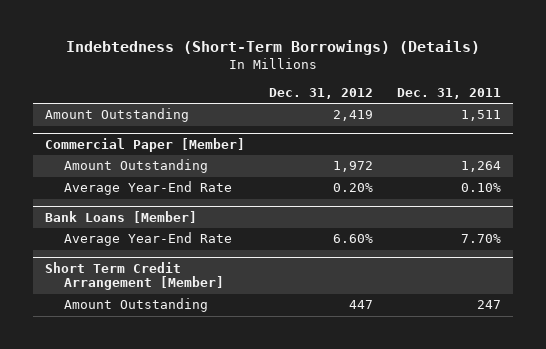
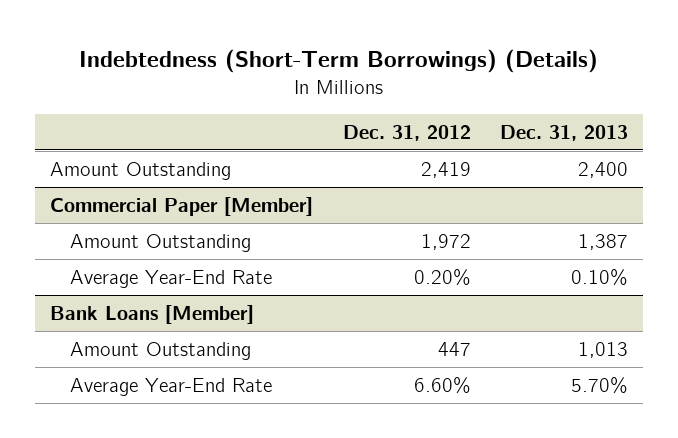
[397,87,502,99] Dec. 31, 2011 -> none
none -> [500,124,629,141] Dec. 31, 2013
[45,261,225,291] Short Term Credit Arrangement [Member] -> none
[64,232,233,247] Average Year-End Rate -> [69,377,272,396] Average Year-End Rate

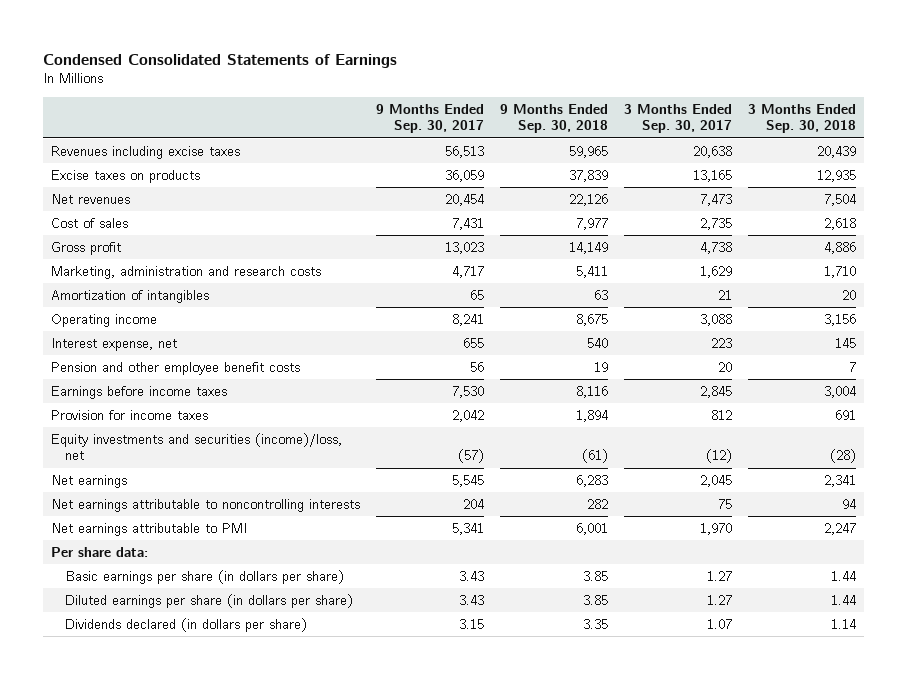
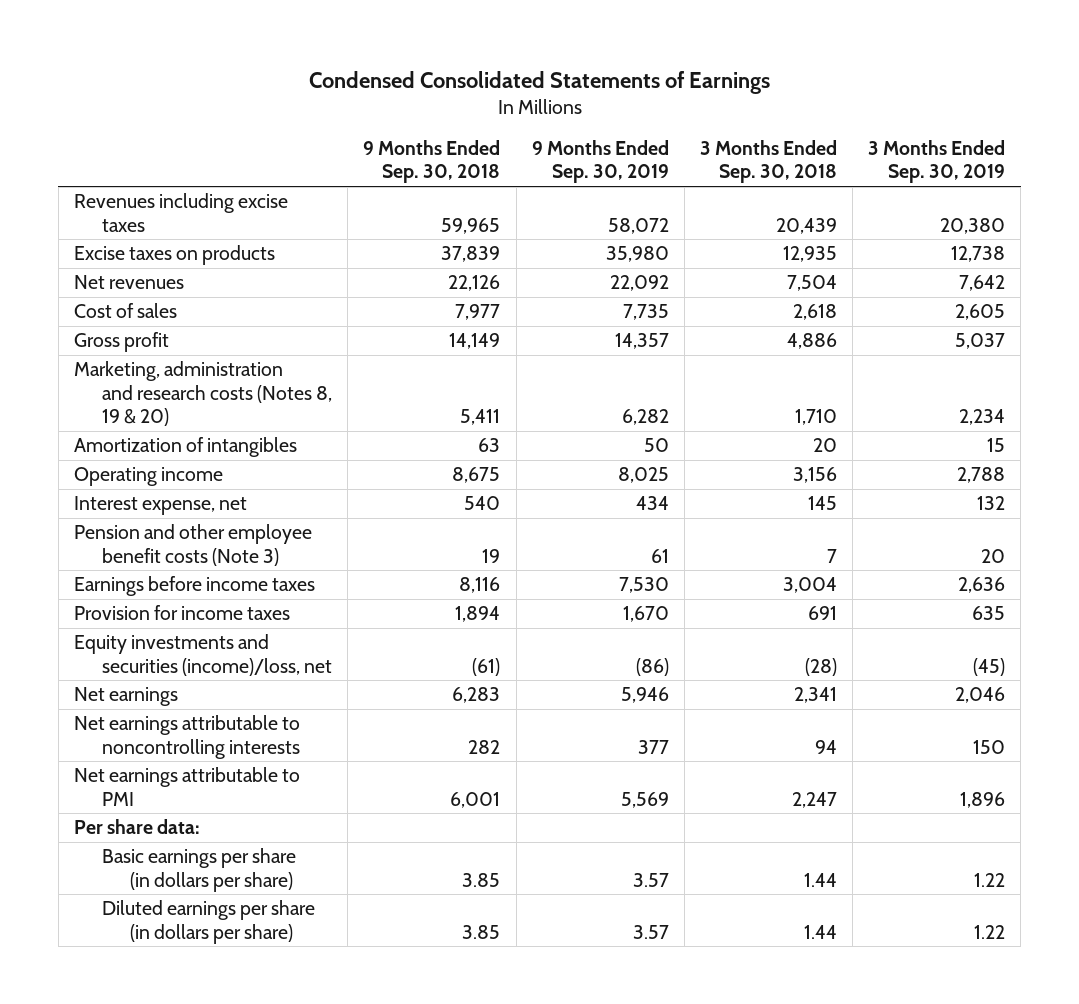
[376,104,485,134] 9 Months Ended Sep. 30, 2017 -> none
[624,104,733,134] 3 Months Ended Sep. 30, 2017 -> none
none -> [531,139,669,184] 9 Months Ended Sep. 30, 2019
none -> [868,139,1006,184] 3 Months Ended Sep. 30, 2019
[51,265,322,279] Marketing, administration and research costs -> [74,361,333,427] Marketing, administration and research costs (Notes 8, 19 & 20)
[51,361,301,375] Pension and other employee benefit costs -> [74,524,313,566] Pension and other employee benefit costs (Note 3)
[65,617,308,632] Dividends declared (in dollars per share) -> none

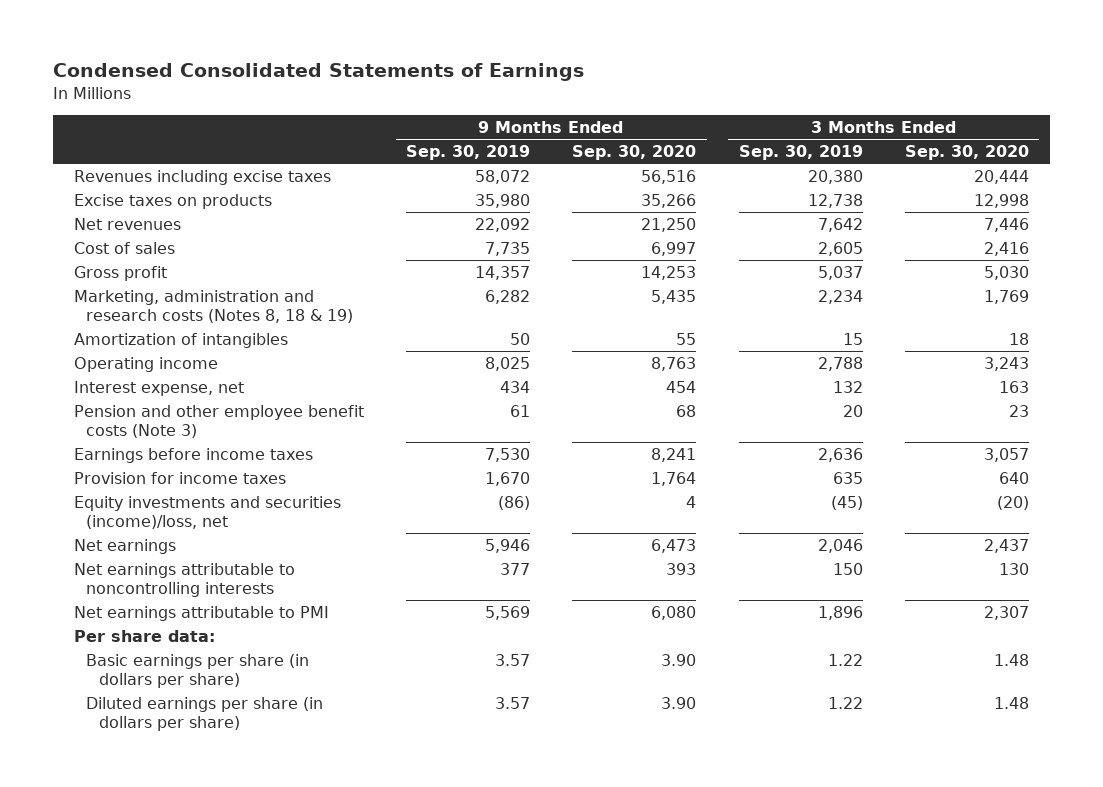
[363,139,501,184] 9 Months Ended Sep. 30, 2018 -> none
[699,139,837,184] 3 Months Ended Sep. 30, 2018 -> none
none -> [572,145,697,161] Sep. 30, 2020
none -> [904,145,1029,161] Sep. 30, 2020
[74,361,333,427] Marketing, administration and research costs (Notes 8, 19 & 20) -> [73,289,354,323] Marketing, administration and research costs (Notes 8, 18 & 19)

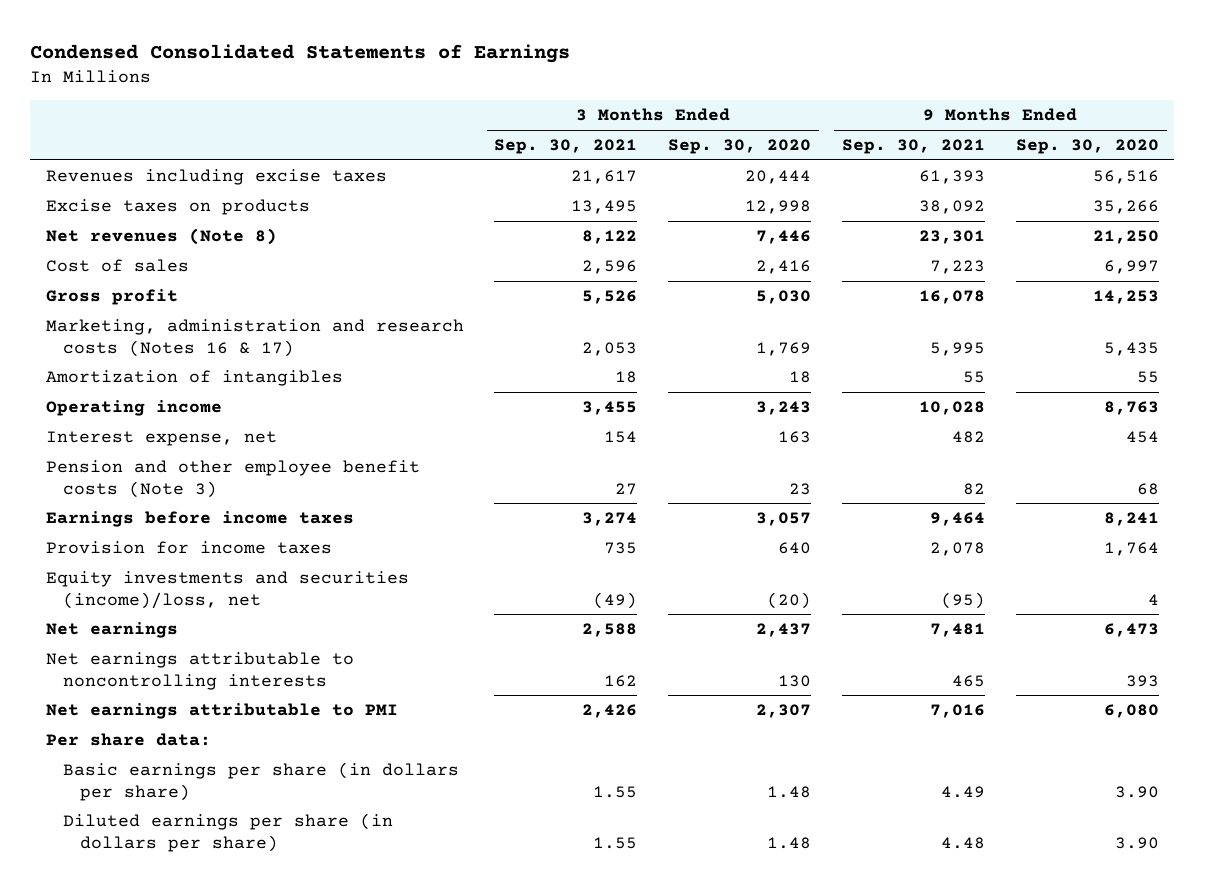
[406,145,531,161] Sep. 30, 2019 -> none
[738,145,863,161] Sep. 30, 2019 -> none
none -> [494,139,638,155] Sep. 30, 2021
none -> [842,139,986,155] Sep. 30, 2021
[73,217,181,230] Net revenues -> [45,228,277,246] Net revenues (Note 8)
[73,289,354,323] Marketing, administration and research costs (Notes 8, 18 & 19) -> [45,319,464,357] Marketing, administration and research costs (Notes 16 & 17)

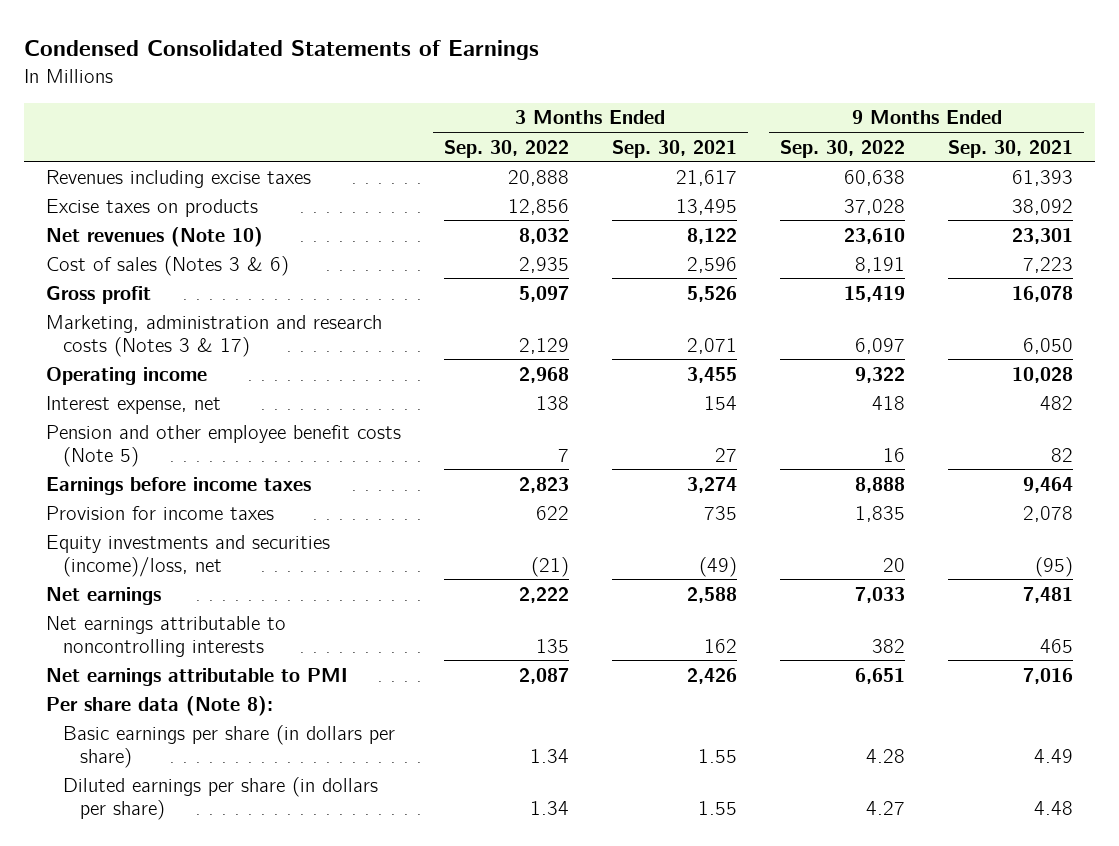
[668,139,812,155] Sep. 30, 2020 -> none
[1015,139,1159,155] Sep. 30, 2020 -> none
none -> [443,139,569,158] Sep. 30, 2022
none -> [780,139,906,158] Sep. 30, 2022
[45,228,277,246] Net revenues (Note 8) -> [45,226,263,247] Net revenues (Note 10)
[45,259,189,273] Cost of sales -> [45,255,289,276] Cost of sales (Notes 3 & 6)
[45,370,343,387] Amortization of intangibles -> none
[45,319,464,357] Marketing, administration and research costs (Notes 16 & 17) -> [45,314,382,357] Marketing, administration and research costs (Notes 3 & 17)
[582,341,638,356] 2,053 -> [687,337,738,354] 2,071
[930,341,986,356] 5,995 -> [1023,337,1074,354] 6,050
[45,460,420,498] Pension and other employee benefit costs (Note 3) -> [45,424,401,467] Pension and other employee benefit costs (Note 5)
[45,733,211,747] Per share data: -> [45,695,273,716] Per share data (Note 8):

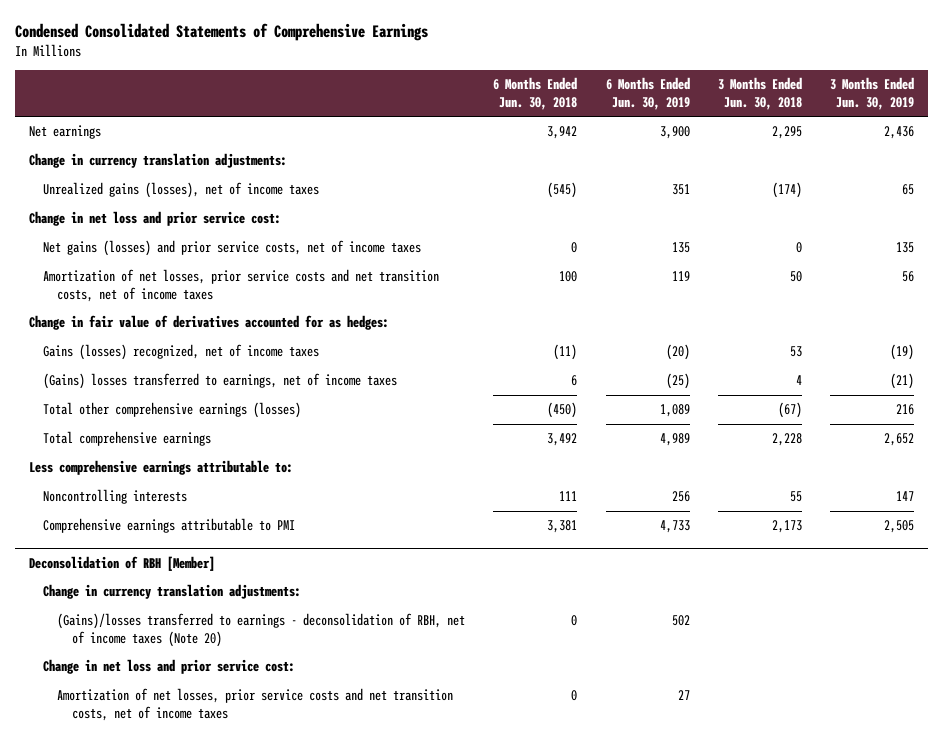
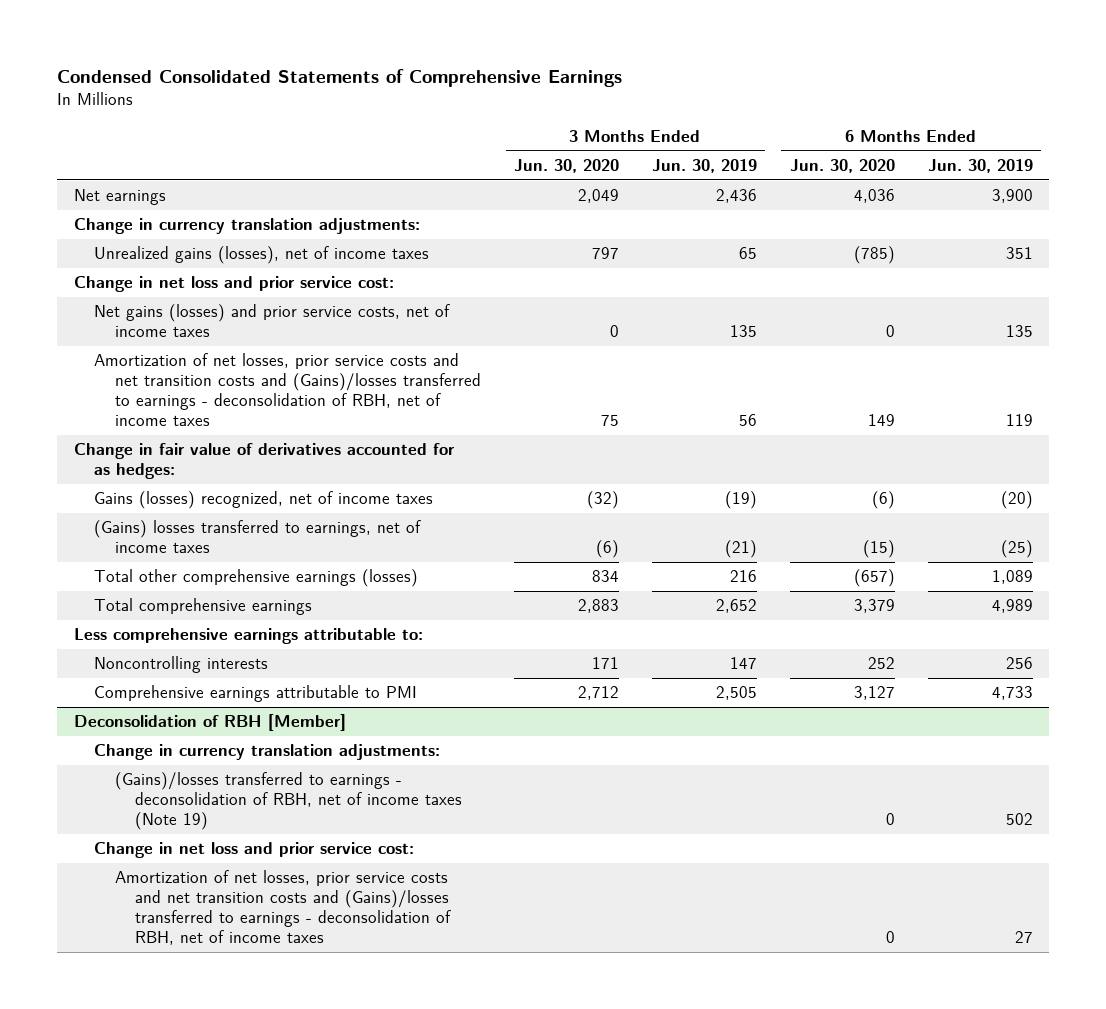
[493,77,578,110] 6 Months Ended Jun. 30, 2018 -> none
[717,77,802,110] 3 Months Ended Jun. 30, 2018 -> none
none -> [513,158,619,173] Jun. 30, 2020
none -> [789,158,895,173] Jun. 30, 2020
[43,269,440,302] Amortization of net losses, prior service costs and net transition costs, net of income taxes -> [94,353,481,427] Amortization of net losses, prior service costs and net transition costs and (Gains)/losses transferred to earnings - deconsolidation of RBH, net of income taxes
[57,613,466,647] (Gains)/losses transferred to earnings - deconsolidation of RBH, net of income taxes (Note 20) -> [114,772,463,831] (Gains)/losses transferred to earnings - deconsolidation of RBH, net of income taxes (Note 19)
[57,688,454,721] Amortization of net losses, prior service costs and net transition costs, net of income taxes -> [114,870,452,946] Amortization of net losses, prior service costs and net transition costs and (Gains)/losses transferred to earnings - deconsolidation of RBH, net of income taxes

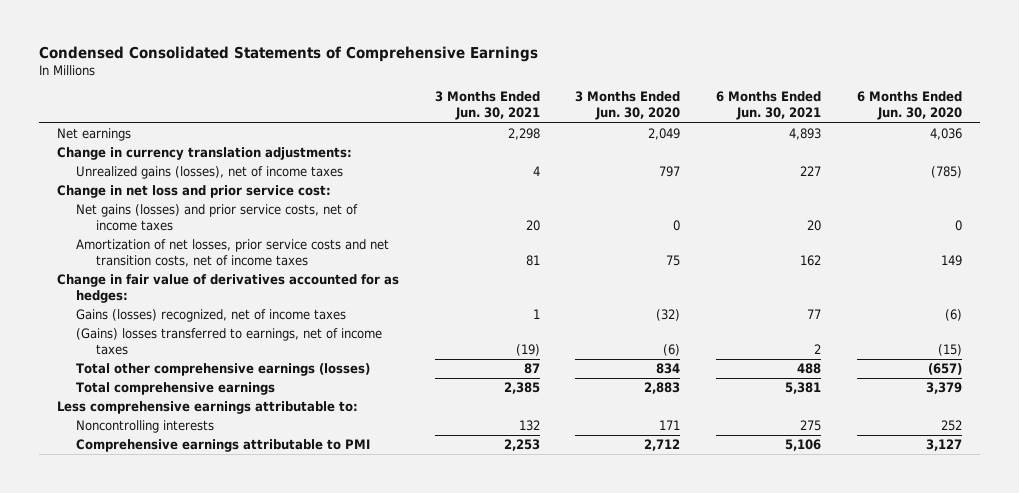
[651,158,757,173] Jun. 30, 2019 -> none
[927,158,1033,173] Jun. 30, 2019 -> none
none -> [434,91,540,121] 3 Months Ended Jun. 30, 2021
none -> [716,91,822,121] 6 Months Ended Jun. 30, 2021
[94,353,481,427] Amortization of net losses, prior service costs and net transition costs and (Gains)/losses transferred to earnings - deconsolidation of RBH, net of income taxes -> [76,239,390,268] Amortization of net losses, prior service costs and net transition costs, net of income taxes
[73,714,346,732] Deconsolidation of RBH [Member] -> none
[94,744,441,761] Change in currency translation adjustments: -> none
[114,772,463,831] (Gains)/losses transferred to earnings - deconsolidation of RBH, net of income taxes (Note 19) -> none
[94,842,415,859] Change in net loss and prior service cost: -> none
[114,870,452,946] Amortization of net losses, prior service costs and net transition costs and (Gains)/losses transferred to earnings - deconsolidation of RBH, net of income taxes -> none

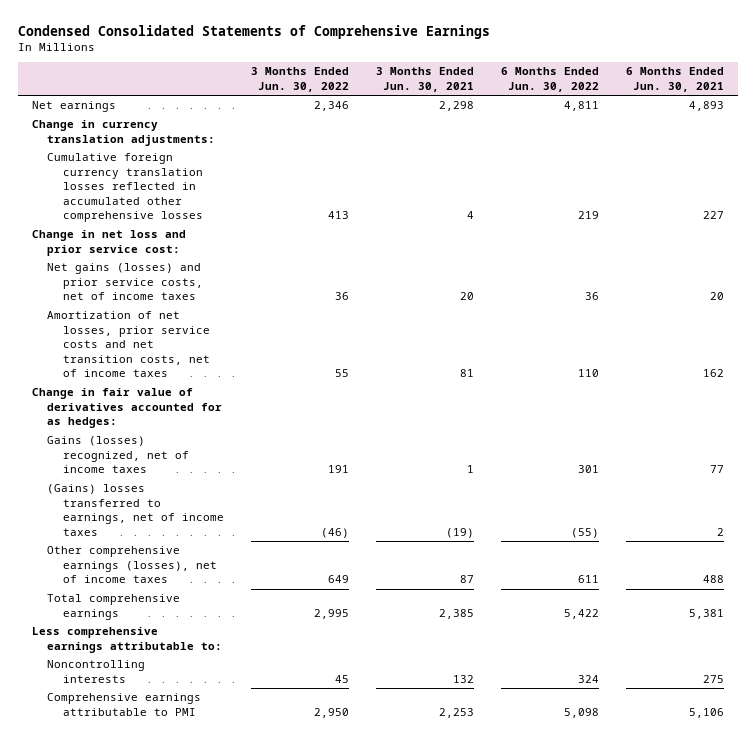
[575,91,681,121] 3 Months Ended Jun. 30, 2020 -> none
[857,91,963,121] 6 Months Ended Jun. 30, 2020 -> none
none -> [250,67,349,92] 3 Months Ended Jun. 30, 2022
none -> [501,67,600,92] 6 Months Ended Jun. 30, 2022
[76,166,344,180] Unrealized gains (losses), net of income taxes -> [47,153,203,223] Cumulative foreign currency translation losses reflected in accumulated other comprehensive losses
[76,363,371,377] Total other comprehensive earnings (losses) -> [47,546,217,584] Other comprehensive earnings (losses), net of income taxes

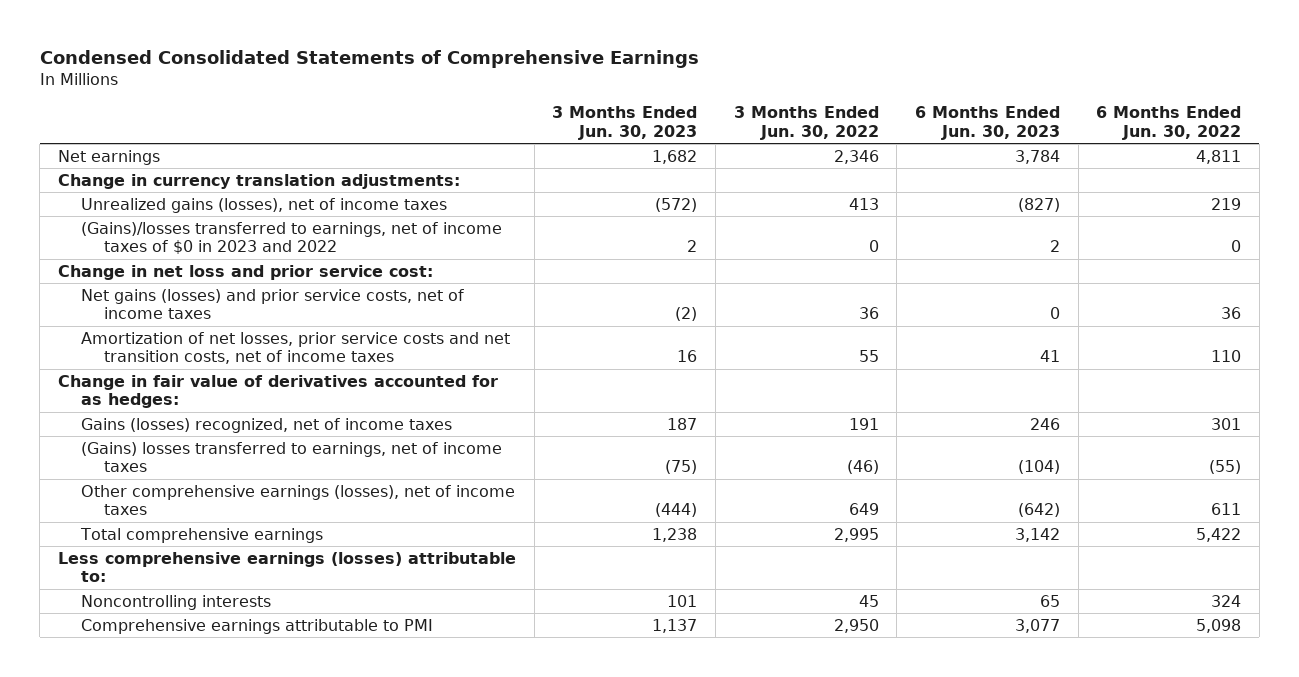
[376,67,475,92] 3 Months Ended Jun. 30, 2021 -> none
[626,67,725,92] 6 Months Ended Jun. 30, 2021 -> none
none -> [552,105,698,140] 3 Months Ended Jun. 30, 2023
none -> [914,105,1060,140] 6 Months Ended Jun. 30, 2023
[47,153,203,223] Cumulative foreign currency translation losses reflected in accumulated other comprehensive losses -> [81,197,448,213] Unrealized gains (losses), net of income taxes
none -> [81,221,503,255] (Gains)/losses transferred to earnings, net of income taxes of $0 in 2023 and 2022
[31,627,223,653] Less comprehensive earnings attributable to: -> [58,551,517,583] Less comprehensive earnings (losses) attributable to:

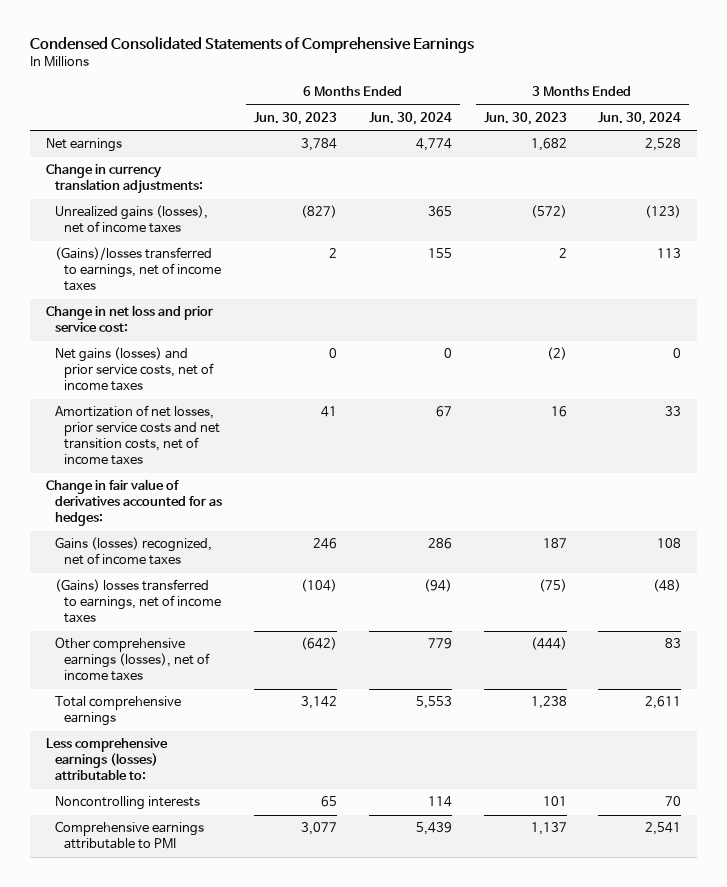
[733,105,879,140] 3 Months Ended Jun. 30, 2022 -> none
[1096,105,1242,140] 6 Months Ended Jun. 30, 2022 -> none
none -> [368,111,452,125] Jun. 30, 2024
none -> [598,111,682,125] Jun. 30, 2024
[81,221,503,255] (Gains)/losses transferred to earnings, net of income taxes of $0 in 2023 and 2022 -> [54,247,221,292] (Gains)/losses transferred to earnings, net of income taxes

